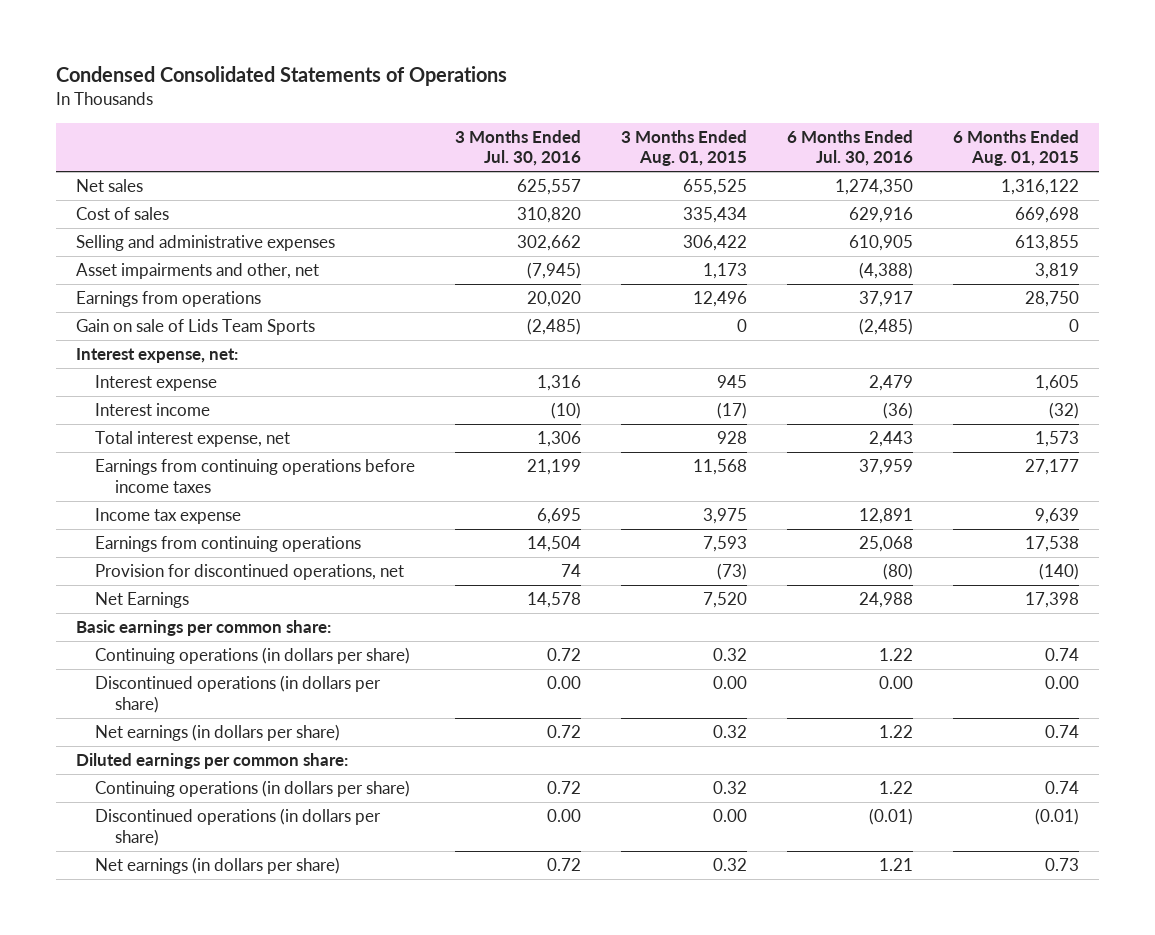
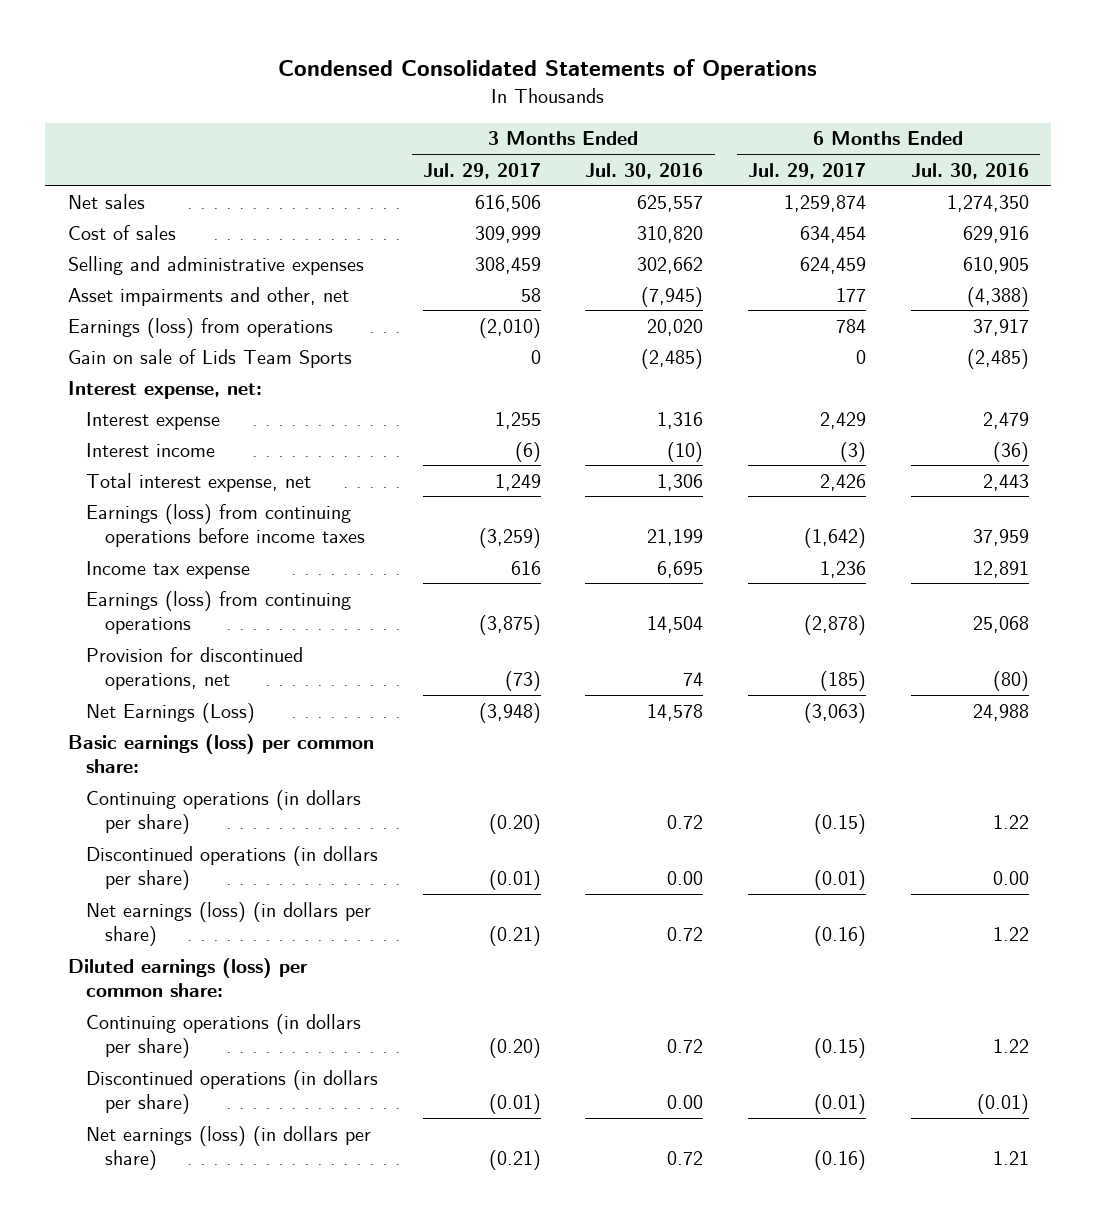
[621,129,748,167] 3 Months Ended Aug. 01, 2015 -> none
[953,129,1080,167] 6 Months Ended Aug. 01, 2015 -> none
none -> [422,162,541,179] Jul. 29, 2017
none -> [747,162,866,179] Jul. 29, 2017
[75,291,261,308] Earnings from operations -> [67,317,333,338] Earnings (loss) from operations
[95,459,416,493] Earnings from continuing operations before income taxes -> [86,503,365,548] Earnings (loss) from continuing operations before income taxes
[95,536,362,553] Earnings from continuing operations -> [86,590,352,635] Earnings (loss) from continuing operations
[95,592,190,609] Net Earnings -> [86,702,256,723] Net Earnings (Loss)
[75,620,331,637] Basic earnings per common share: -> [67,733,374,774] Basic earnings (loss) per common share:
[95,724,341,742] Net earnings (in dollars per share) -> [86,901,372,947] Net earnings (loss) (in dollars per share)
[75,753,348,770] Diluted earnings per common share: -> [67,957,308,998] Diluted earnings (loss) per common share:
[95,857,341,875] Net earnings (in dollars per share) -> [86,1125,372,1171] Net earnings (loss) (in dollars per share)

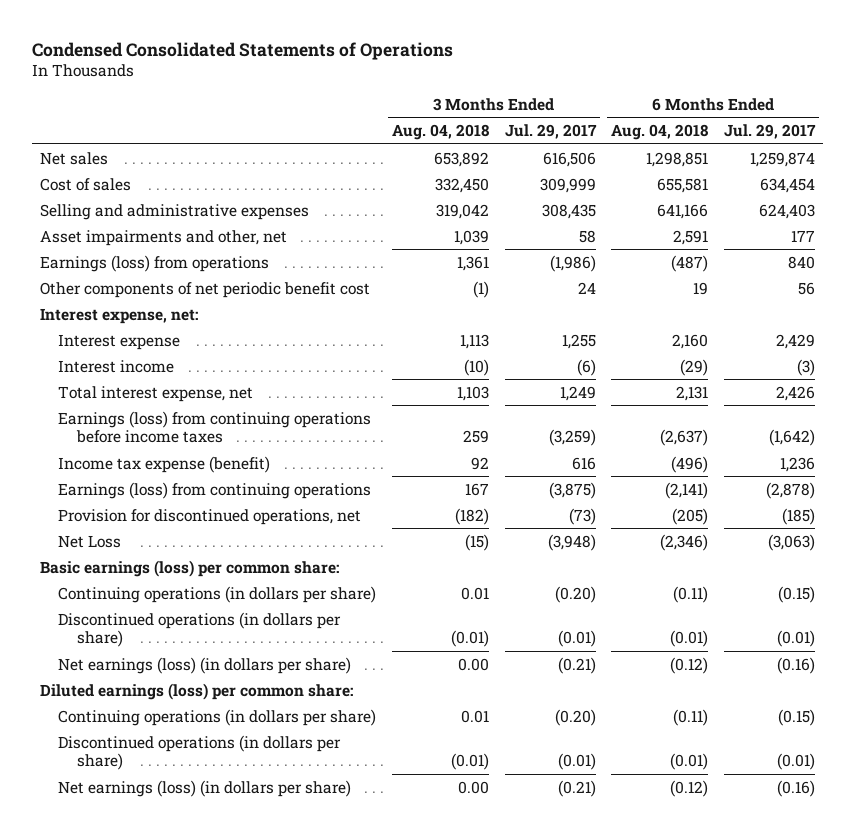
[585,162,704,179] Jul. 30, 2016 -> none
[910,162,1029,179] Jul. 30, 2016 -> none
none -> [391,124,489,141] Aug. 04, 2018
none -> [611,124,709,141] Aug. 04, 2018
[474,256,541,274] 308,459 -> [541,203,596,219] 308,435
[799,256,866,274] 624,459 -> [759,203,816,219] 624,403
[67,348,352,368] Gain on sale of Lids Team Sports -> none
[478,317,541,338] (2,010) -> [549,254,596,272] (1,986)
[835,318,866,333] 784 -> [788,255,816,269] 840
none -> [39,281,370,298] Other components of net periodic benefit cost
[86,560,251,579] Income tax expense -> [58,455,271,473] Income tax expense (benefit)
[86,702,256,723] Net Earnings (Loss) -> [58,534,122,548] Net Loss

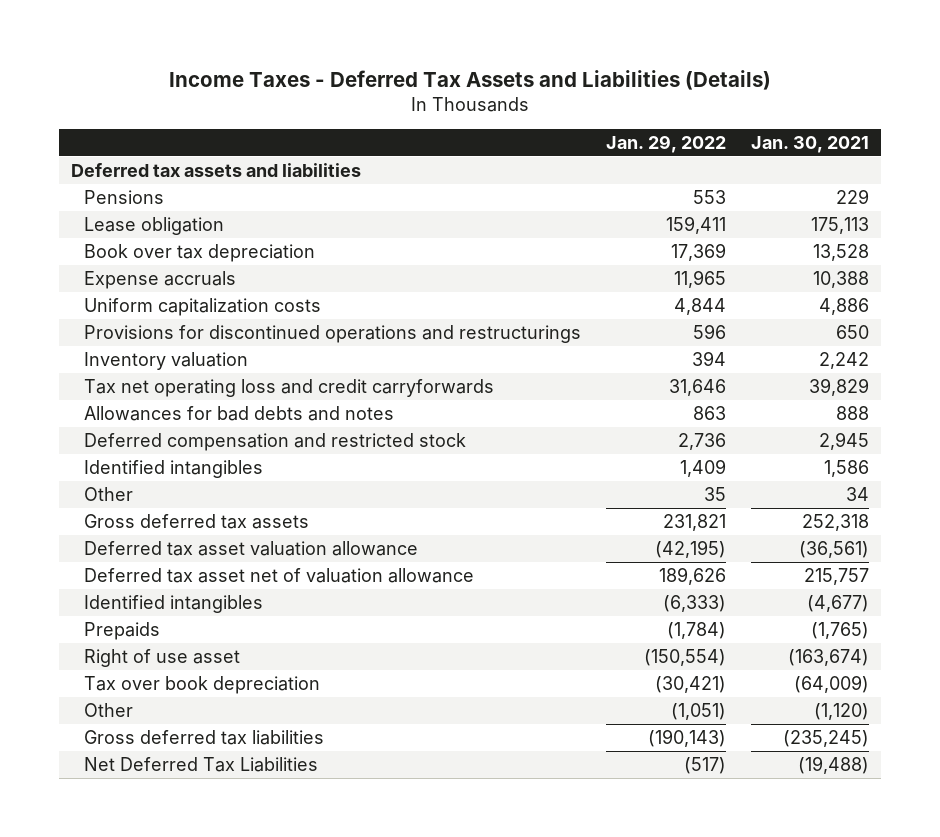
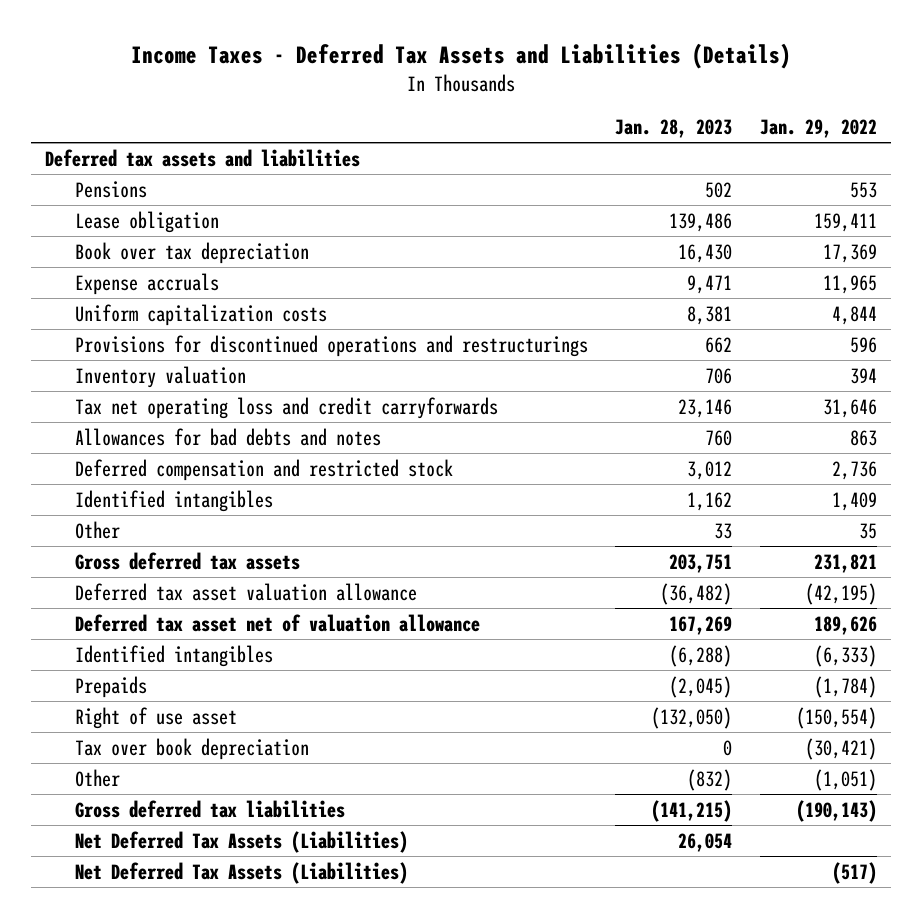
[750,135,869,153] Jan. 30, 2021 -> none
none -> [615,118,733,138] Jan. 28, 2023
none -> [74,830,408,853] Net Deferred Tax Assets (Liabilities)
[83,757,318,773] Net Deferred Tax Liabilities -> [74,861,408,884] Net Deferred Tax Assets (Liabilities)

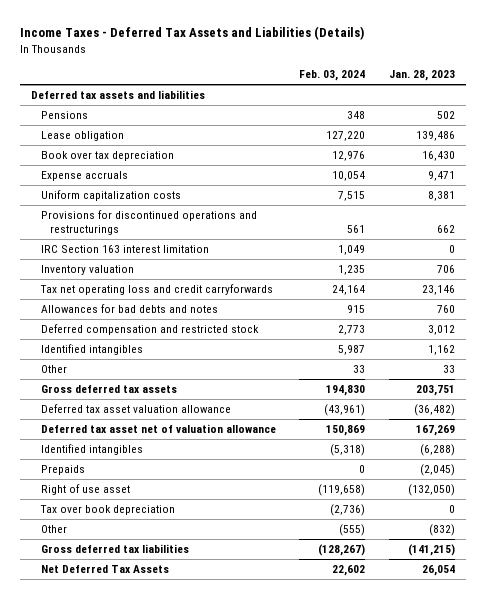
[759,118,877,138] Jan. 29, 2022 -> none
none -> [299,70,366,82] Feb. 03, 2024
none -> [40,244,209,253] IRC Section 163 interest limitation
[74,861,408,884] Net Deferred Tax Assets (Liabilities) -> none
[74,830,408,853] Net Deferred Tax Assets (Liabilities) -> [40,564,169,573] Net Deferred Tax Assets

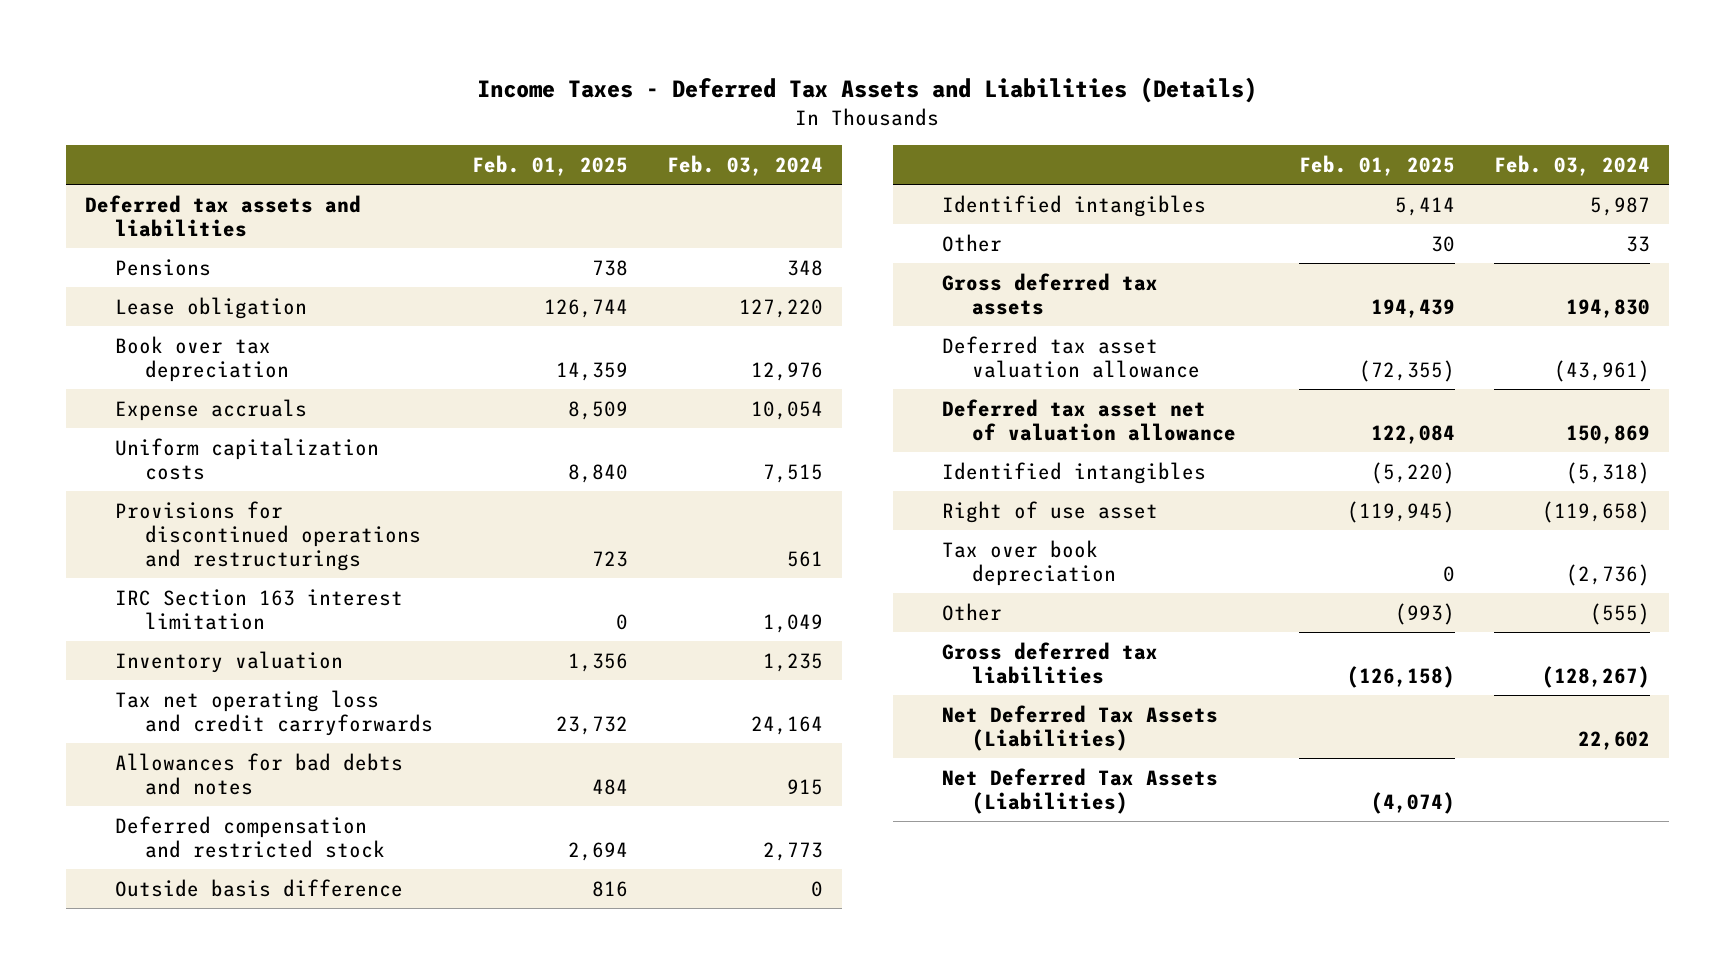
[388,70,455,82] Jan. 28, 2023 -> none
none -> [471,154,628,176] Feb. 01, 2025
none -> [115,878,404,897] Outside basis difference
[40,464,85,475] Prepaids -> none
[40,564,169,573] Net Deferred Tax Assets -> [942,704,1219,751] Net Deferred Tax Assets (Liabilities)
none -> [942,767,1219,814] Net Deferred Tax Assets (Liabilities)

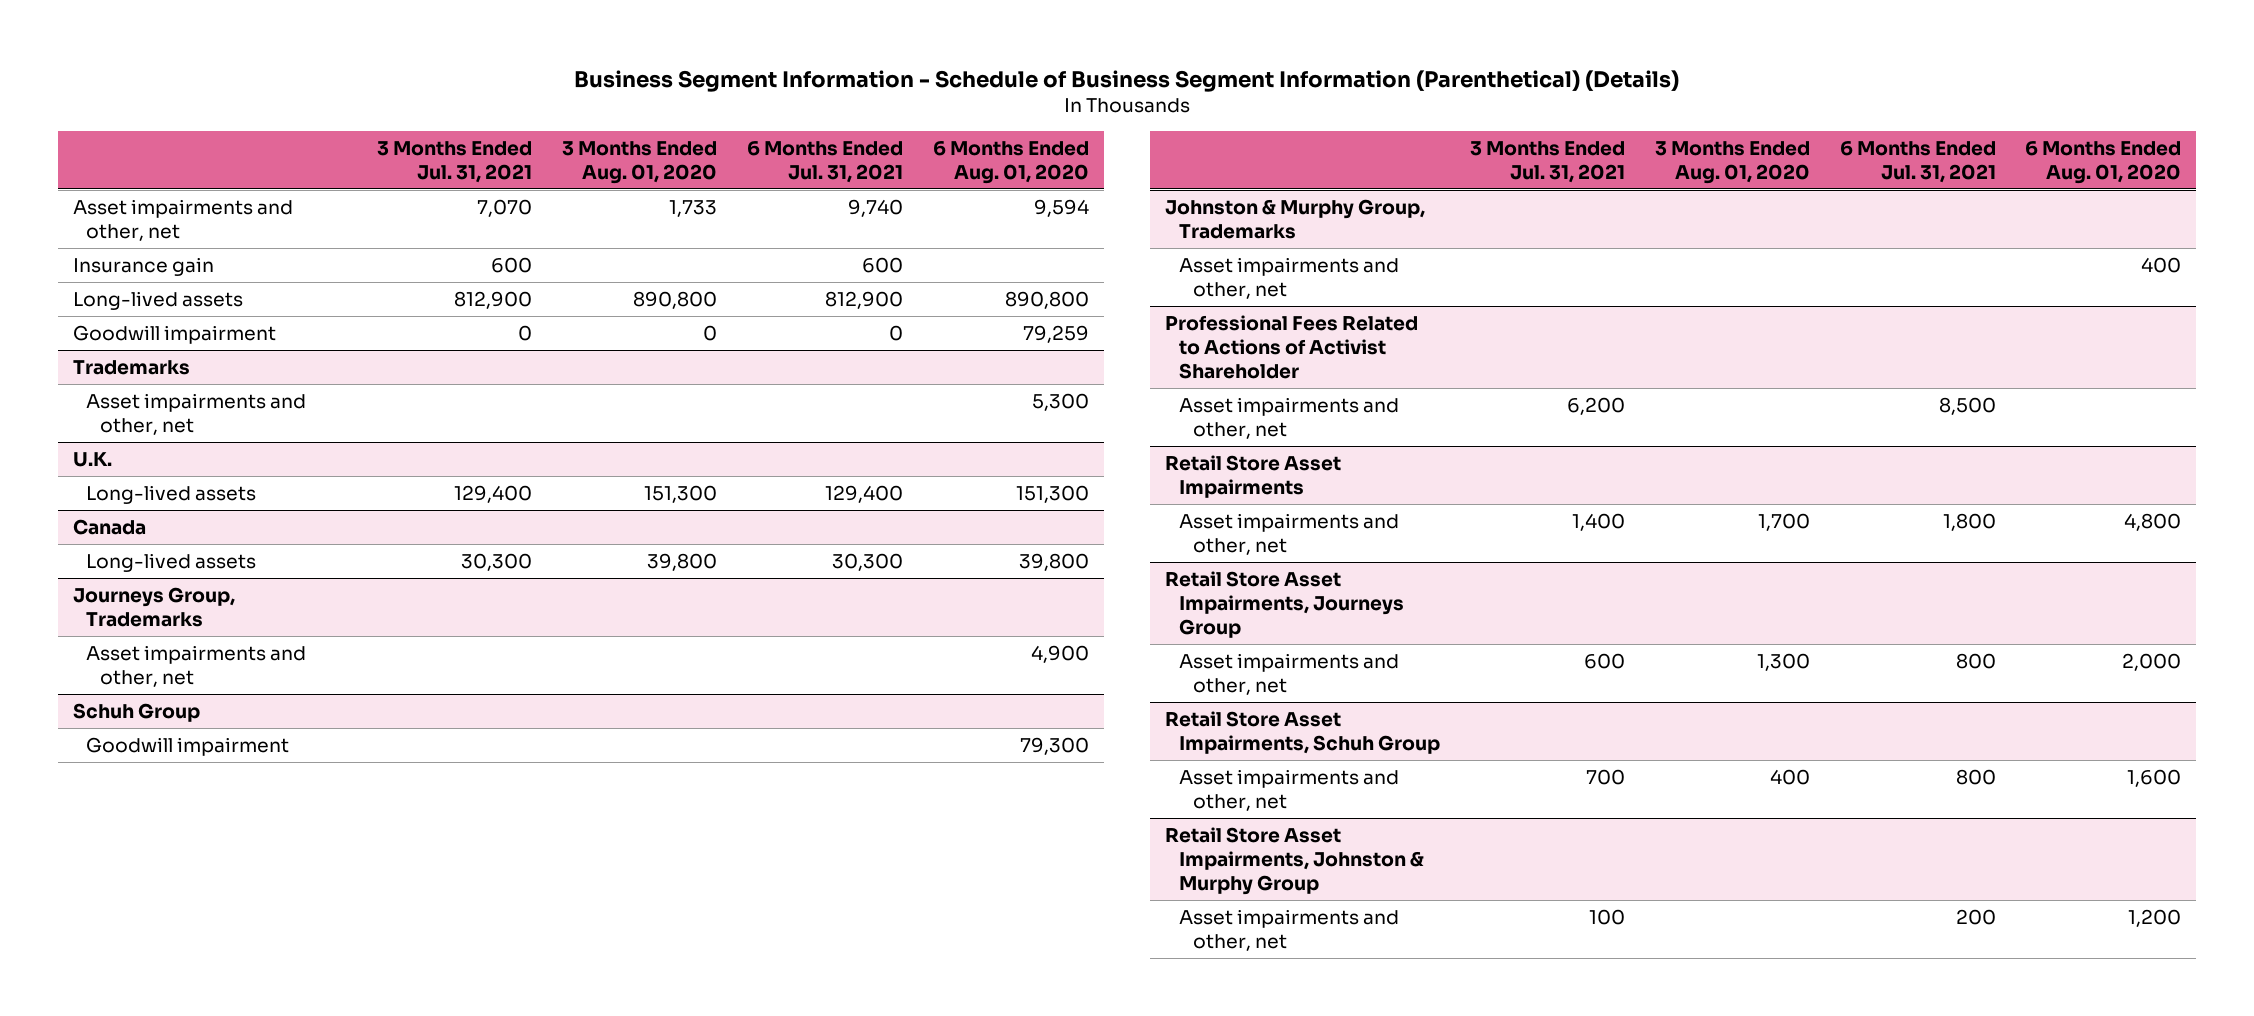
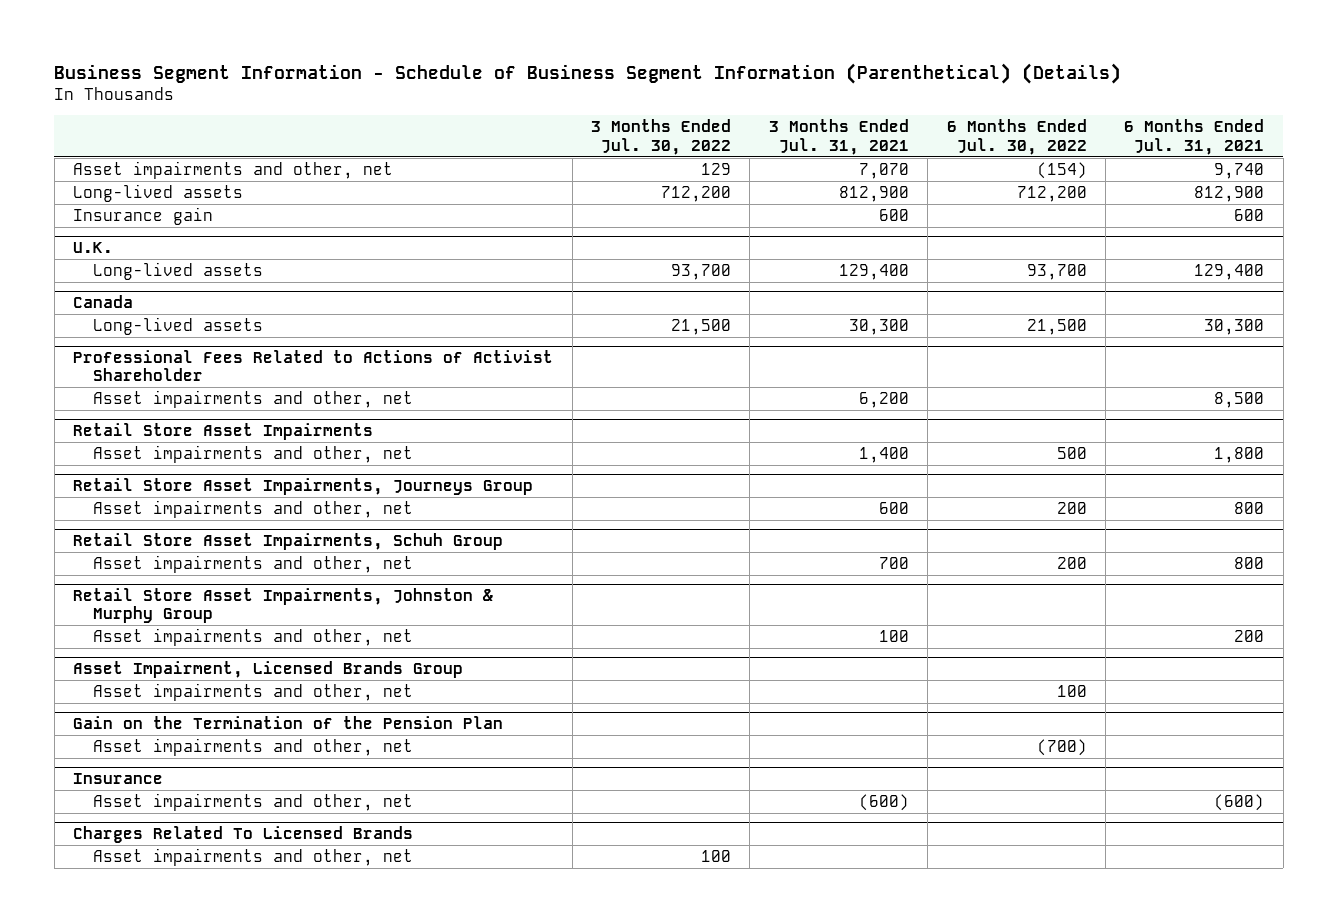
[561,140,717,184] 3 Months Ended Aug. 01, 2020 -> none
[932,140,1089,184] 6 Months Ended Aug. 01, 2020 -> none
none -> [591,119,732,155] 3 Months Ended Jul. 30, 2022
none -> [946,119,1087,155] 6 Months Ended Jul. 30, 2022
[72,324,276,344] Goodwill impairment -> none
[72,359,190,375] Trademarks -> none
[86,392,307,435] Asset impairments and other, net -> none
[72,256,214,276] Insurance gain -> [73,207,214,226] Insurance gain
[72,586,235,627] Journeys Group, Trademarks -> none
[86,644,307,687] Asset impairments and other, net -> none
[72,702,200,722] Schuh Group -> none
[86,736,290,756] Goodwill impairment -> none
[1165,198,1426,239] Johnston & Murphy Group, Trademarks -> none
[1179,256,1400,299] Asset impairments and other, net -> none
none -> [73,661,464,679] Asset Impairment, Licensed Brands Group
none -> [92,683,413,702] Asset impairments and other, net
none -> [73,716,504,730] Gain on the Termination of the Pension Plan
none -> [92,738,413,757] Asset impairments and other, net
none -> [73,773,164,785] Insurance
none -> [92,793,413,812] Asset impairments and other, net
none -> [73,826,414,844] Charges Related To Licensed Brands
none -> [92,848,413,867] Asset impairments and other, net

